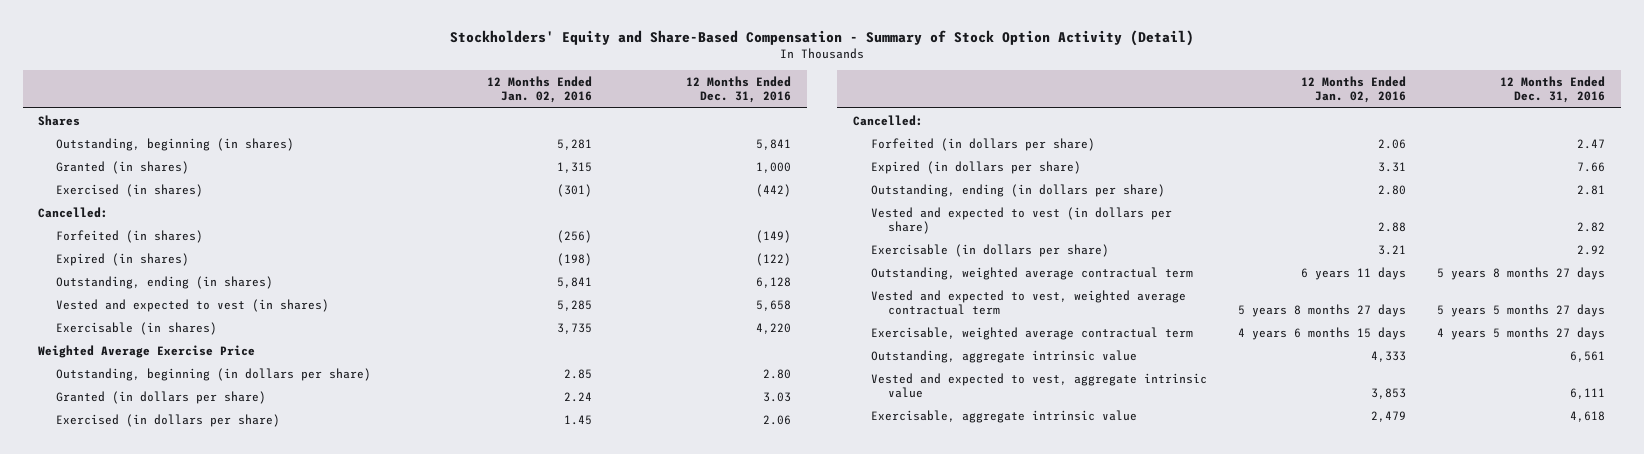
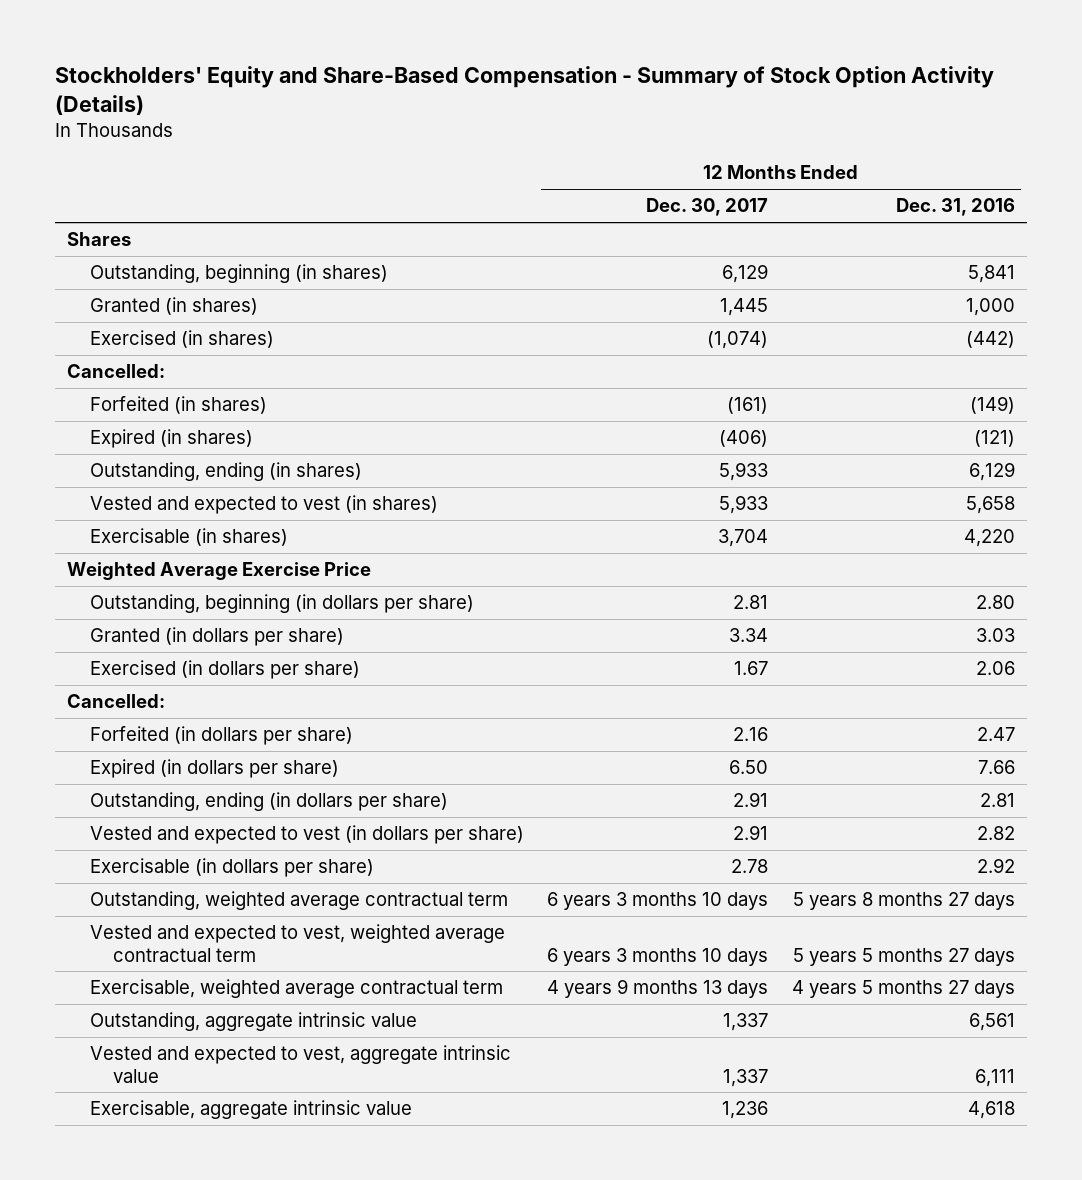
[449,29,1194,46] Stockholders' Equity and Share-Based Compensation - Summary of Stock Option Activity (Detail) -> [54,66,994,116] Stockholders' Equity and Share-Based Compensation - Summary of Stock Option Activity (Details)
[486,76,592,104] 12 Months Ended Jan. 02, 2016 -> none
none -> [646,198,769,217] Dec. 30, 2017
[756,252,792,266] (122) -> [973,430,1015,448] (121)
[756,276,792,288] 6,128 -> [968,462,1015,482] 6,129

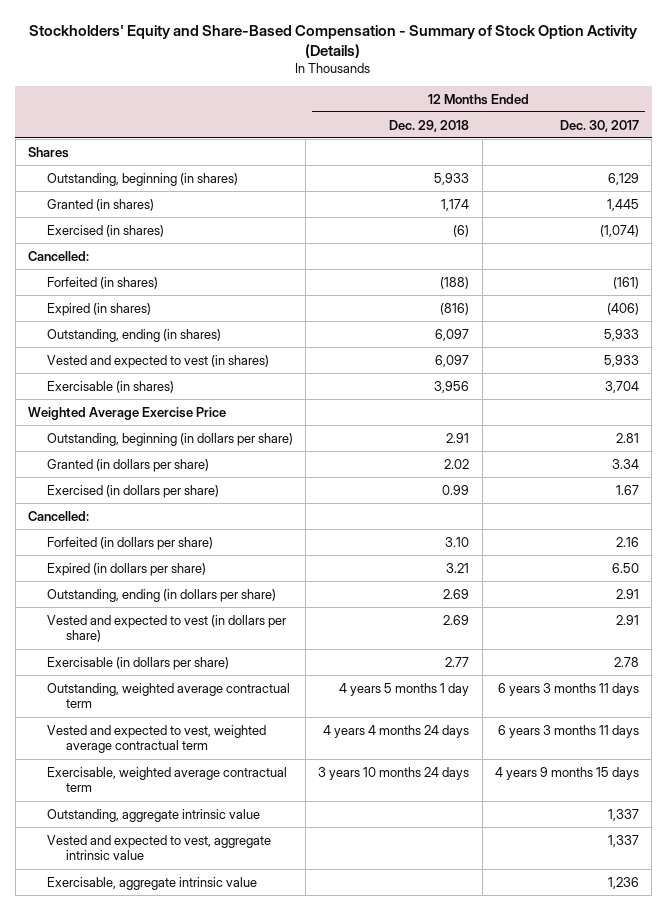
[895,198,1015,217] Dec. 31, 2016 -> none
none -> [389,119,470,132] Dec. 29, 2018
[547,892,769,911] 6 years 3 months 10 days -> [497,682,639,696] 6 years 3 months 11 days
[547,947,769,966] 6 years 3 months 10 days -> [497,724,639,738] 6 years 3 months 11 days
[547,979,769,999] 4 years 9 months 13 days -> [494,766,639,780] 4 years 9 months 15 days

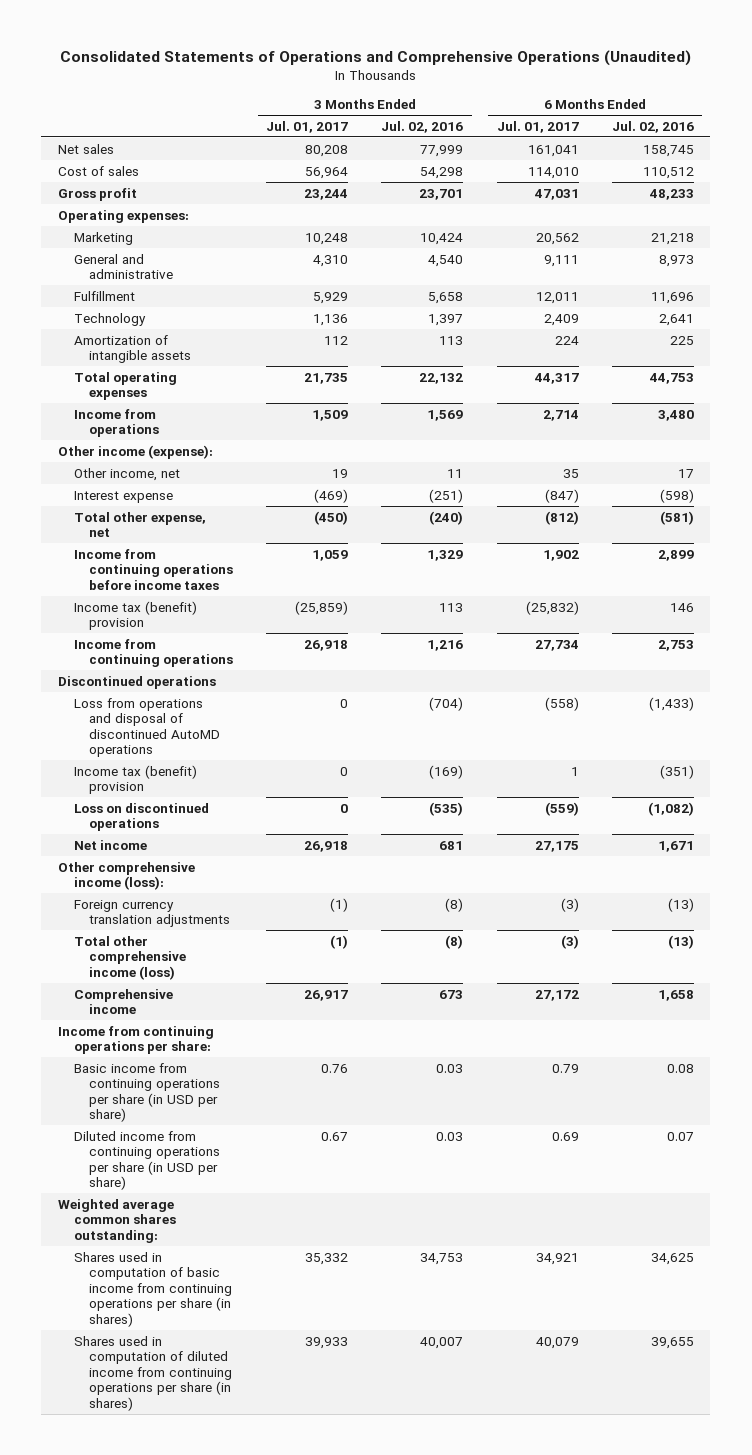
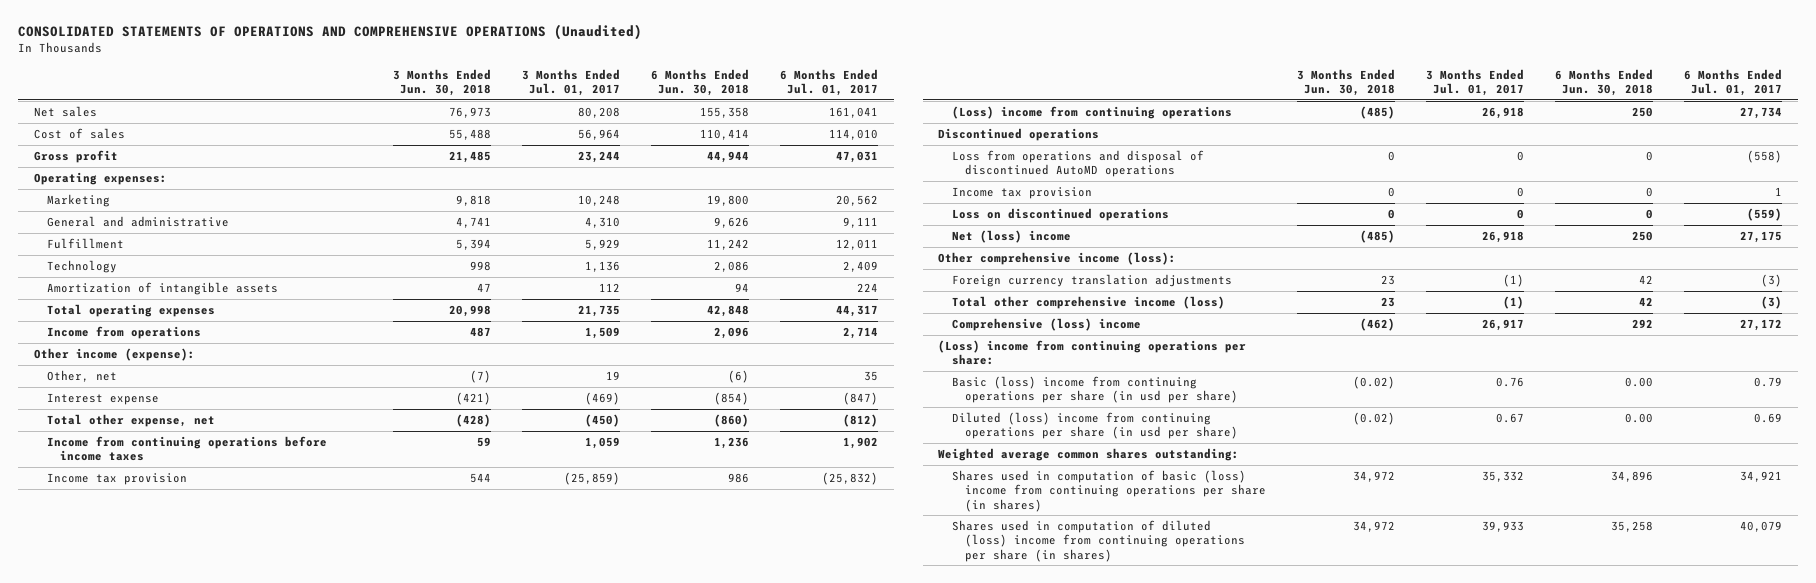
[59,50,691,67] Consolidated Statements of Operations and Comprehensive Operations (Unaudited) -> [18,24,643,41] CONSOLIDATED STATEMENTS OF OPERATIONS AND COMPREHENSIVE OPERATIONS (Unaudited)
[381,120,464,133] Jul. 02, 2016 -> none
[611,120,694,133] Jul. 02, 2016 -> none
none -> [392,68,491,97] 3 Months Ended Jun. 30, 2018
none -> [650,68,749,97] 6 Months Ended Jun. 30, 2018
[73,467,180,481] Other income, net -> [47,369,118,382] Other, net
[73,600,197,631] Income tax (benefit) provision -> [47,472,188,485] Income tax provision
[73,638,234,668] Income from continuing operations -> [951,105,1232,119] (Loss) income from continuing operations
[73,764,197,795] Income tax (benefit) provision -> [951,186,1092,199] Income tax provision
[73,839,147,850] Net income -> [951,229,1071,243] Net (loss) income
[73,988,173,1015] Comprehensive income -> [951,317,1141,331] Comprehensive (loss) income
[57,1025,214,1055] Income from continuing operations per share: -> [938,339,1247,366] (Loss) income from continuing operations per share:
[73,1062,221,1123] Basic income from continuing operations per share (in USD per share) -> [951,375,1238,404] Basic (loss) income from continuing operations per share (in usd per share)
[73,1130,221,1191] Diluted income from continuing operations per share (in USD per share) -> [951,411,1238,440] Diluted (loss) income from continuing operations per share (in usd per share)
[73,1251,233,1327] Shares used in computation of basic income from continuing operations per share (in shares) -> [951,469,1266,512] Shares used in computation of basic (loss) income from continuing operations per share (in shares)
[73,1335,233,1411] Shares used in computation of diluted income from continuing operations per share (in shares) -> [951,519,1245,562] Shares used in computation of diluted (loss) income from continuing operations per share (in shares)

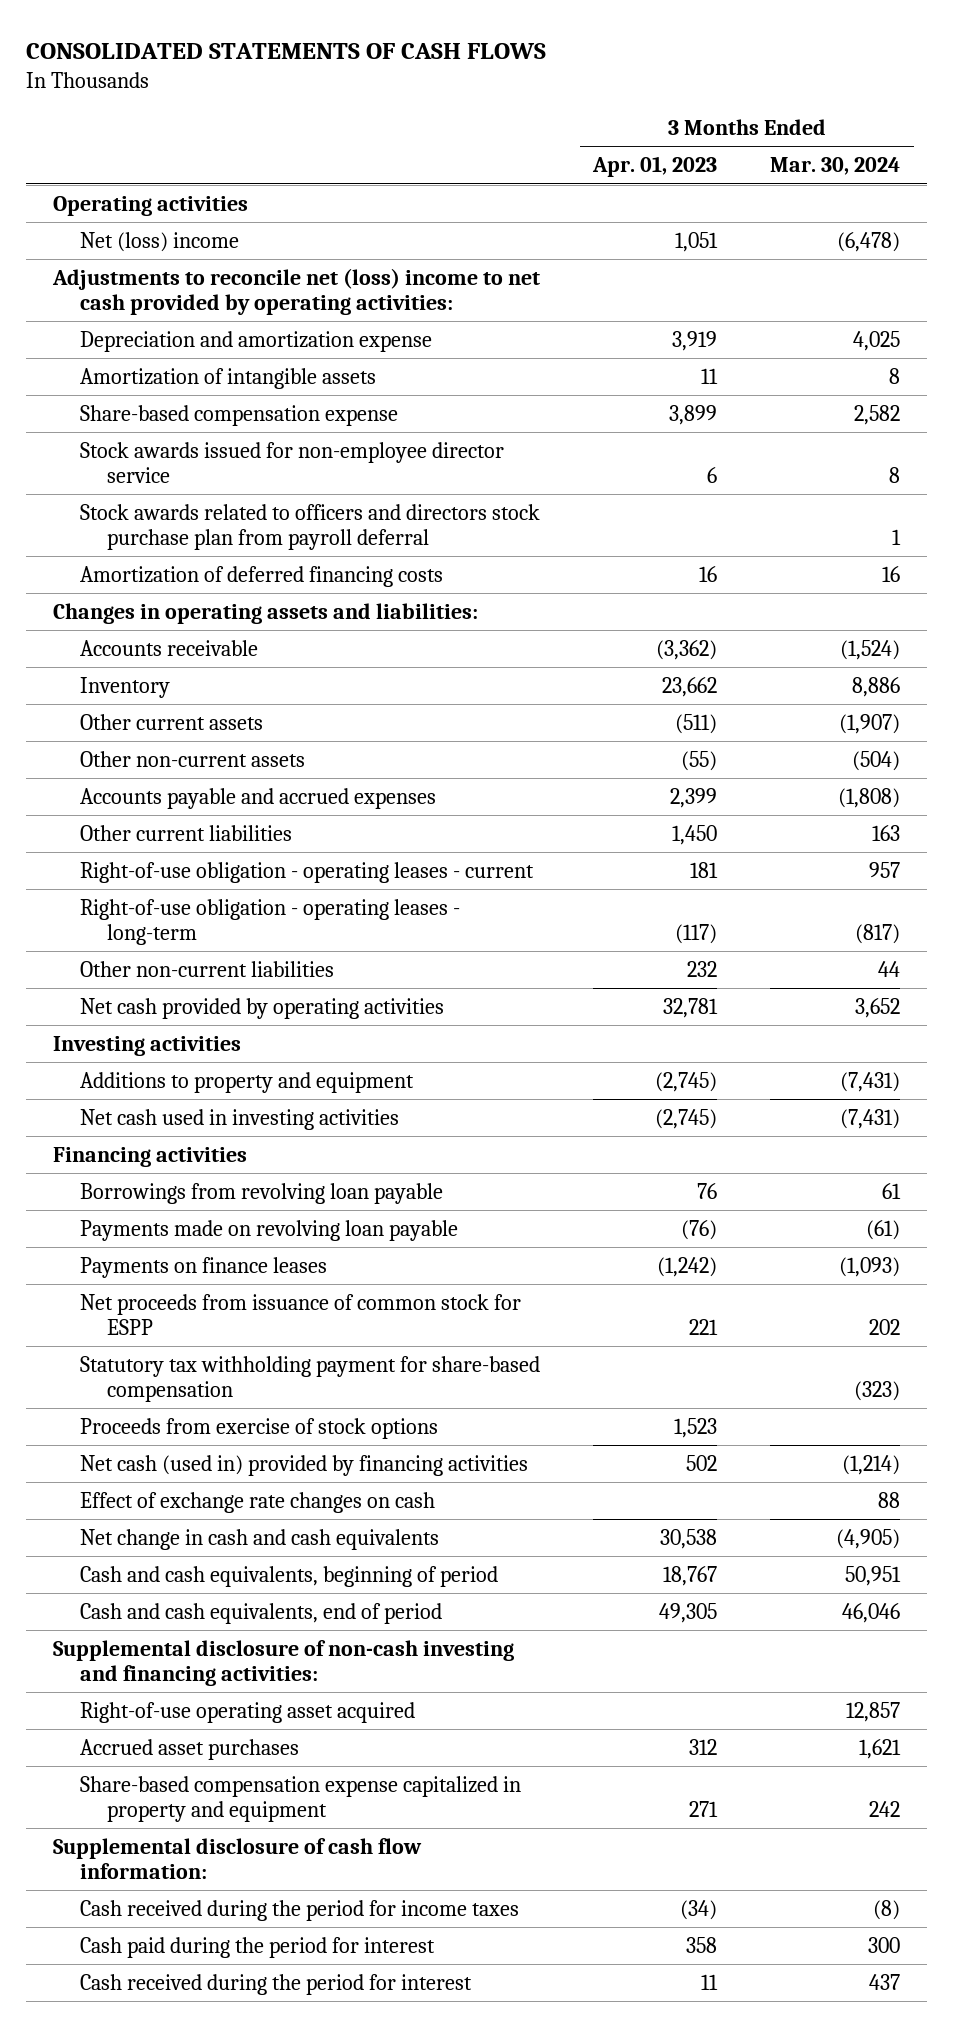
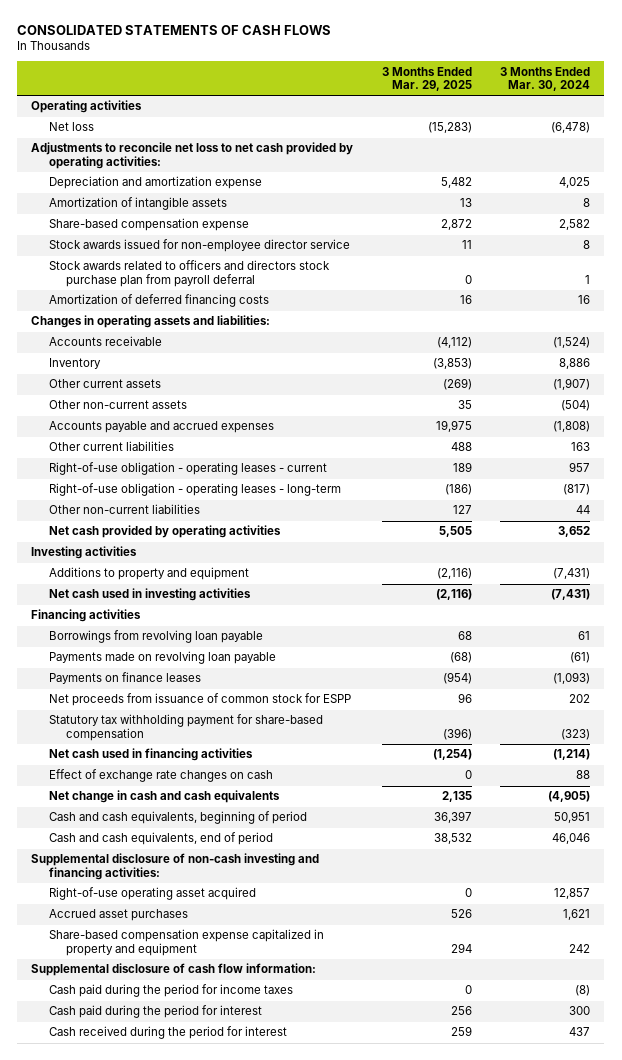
[592,156,718,178] Apr. 01, 2023 -> none
none -> [381,66,472,91] 3 Months Ended Mar. 29, 2025
[79,231,239,252] Net (loss) income -> [48,122,94,132] Net loss
[51,267,540,315] Adjustments to reconcile net (loss) income to net cash provided by operating activities: -> [31,142,354,169] Adjustments to reconcile net loss to net cash provided by operating activities:
[79,1417,438,1439] Proceeds from exercise of stock options -> none
[79,1454,528,1476] Net cash (used in) provided by financing activities -> [48,748,253,762] Net cash used in financing activities
[79,1899,519,1921] Cash received during the period for income taxes -> [48,984,293,998] Cash paid during the period for income taxes

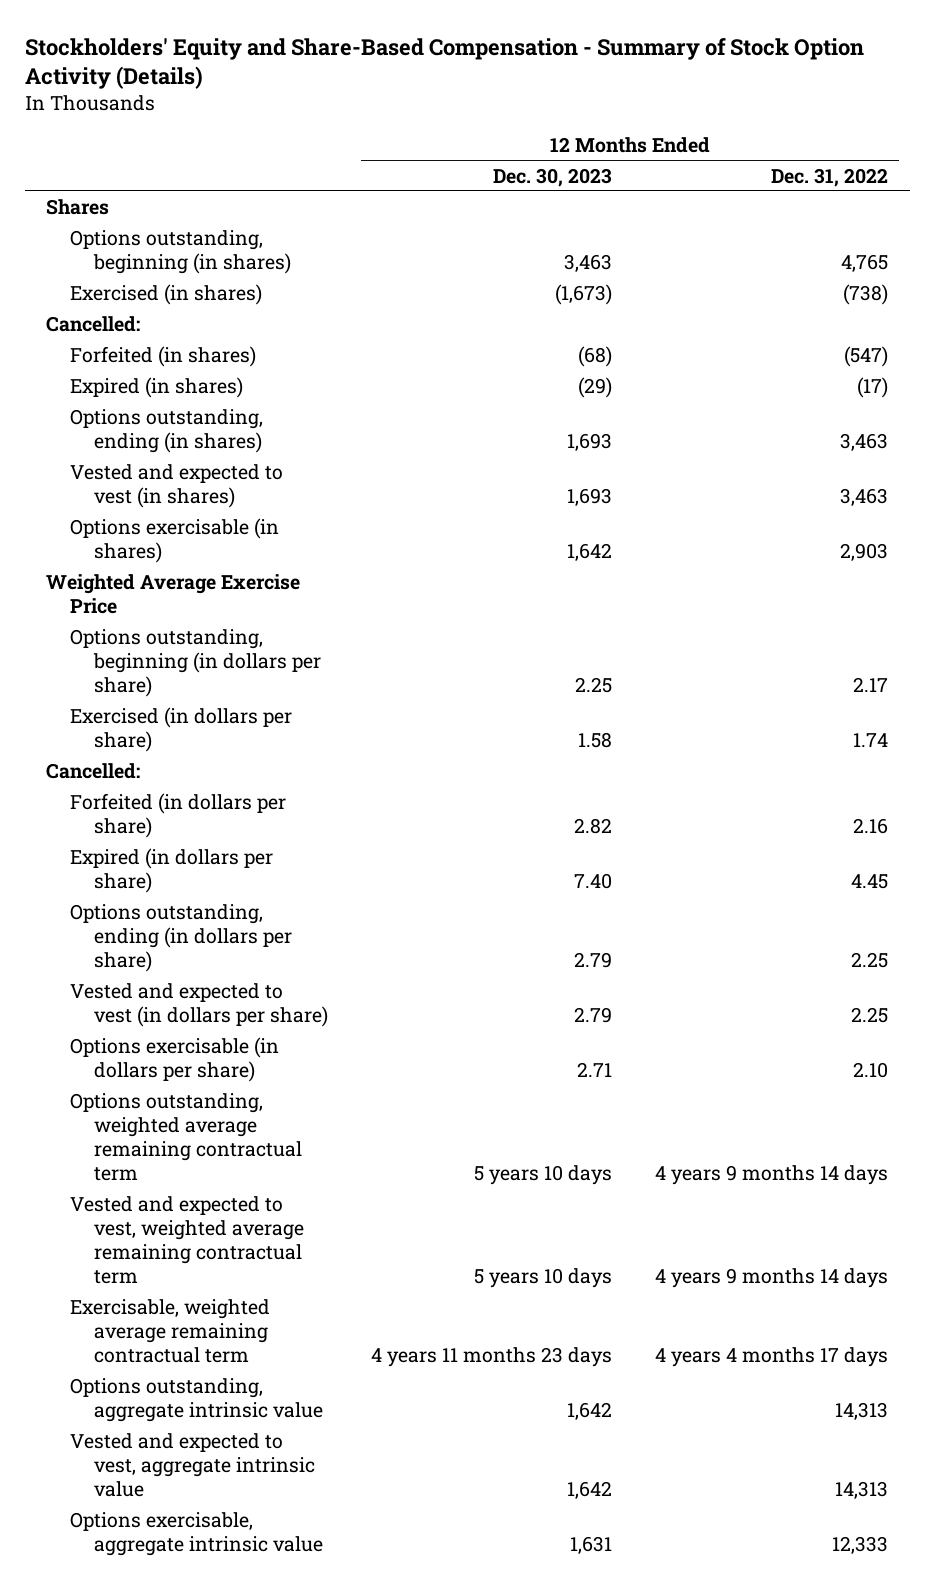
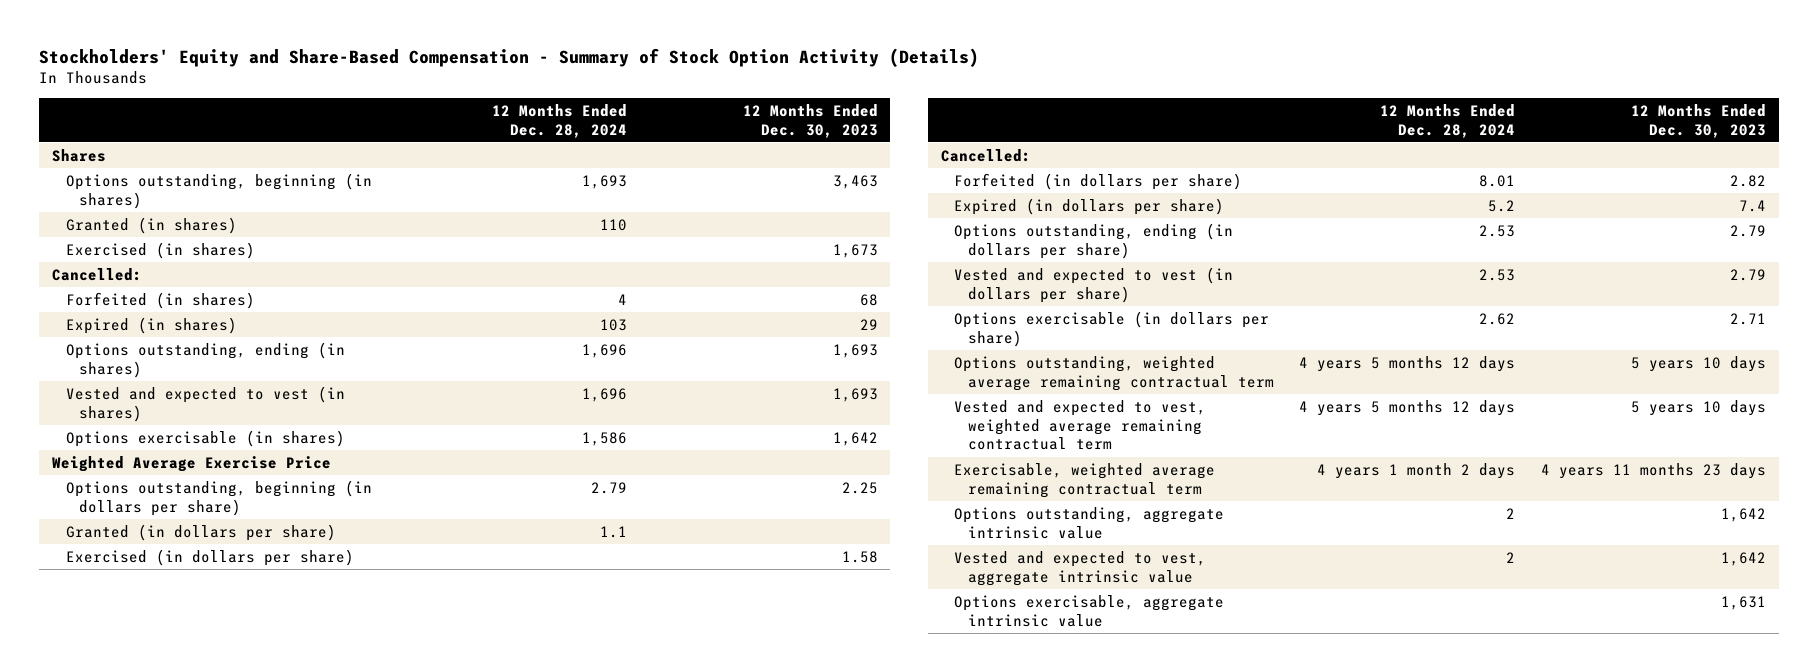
[771,167,889,187] Dec. 31, 2022 -> none
none -> [491,103,627,138] 12 Months Ended Dec. 28, 2024
none -> [65,216,237,234] Granted (in shares)
[555,284,613,306] (1,673) -> [832,243,878,258] 1,673
[578,346,613,368] (68) -> [859,293,878,306] 68
[578,377,613,399] (29) -> [859,318,878,330] 29
none -> [65,523,336,541] Granted (in dollars per share)
[574,873,613,890] 7.40 -> [1738,199,1766,212] 7.4

